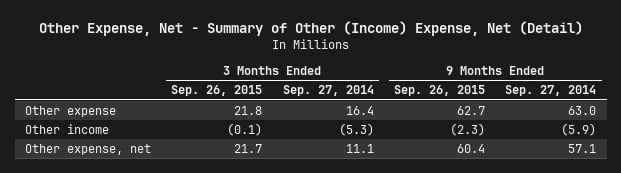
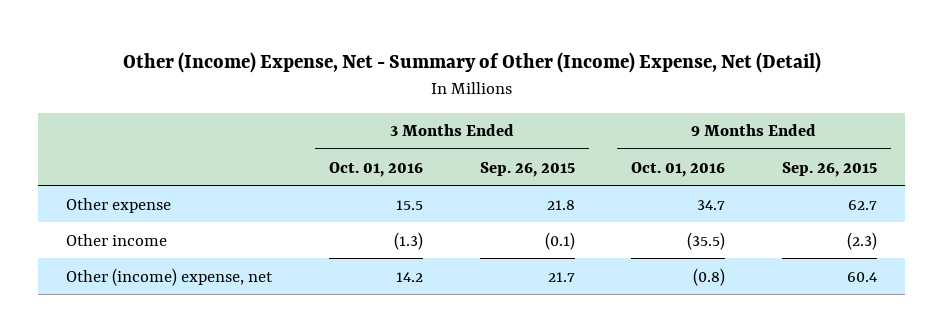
[38,21,583,37] Other Expense, Net - Summary of Other (Income) Expense, Net (Detail) -> [122,51,821,73] Other (Income) Expense, Net - Summary of Other (Income) Expense, Net (Detail)
[282,85,374,97] Sep. 27, 2014 -> none
[505,85,597,97] Sep. 27, 2014 -> none
none -> [328,161,423,177] Oct. 01, 2016
none -> [631,161,726,177] Oct. 01, 2016
[24,144,151,156] Other expense, net -> [66,267,274,286] Other (income) expense, net

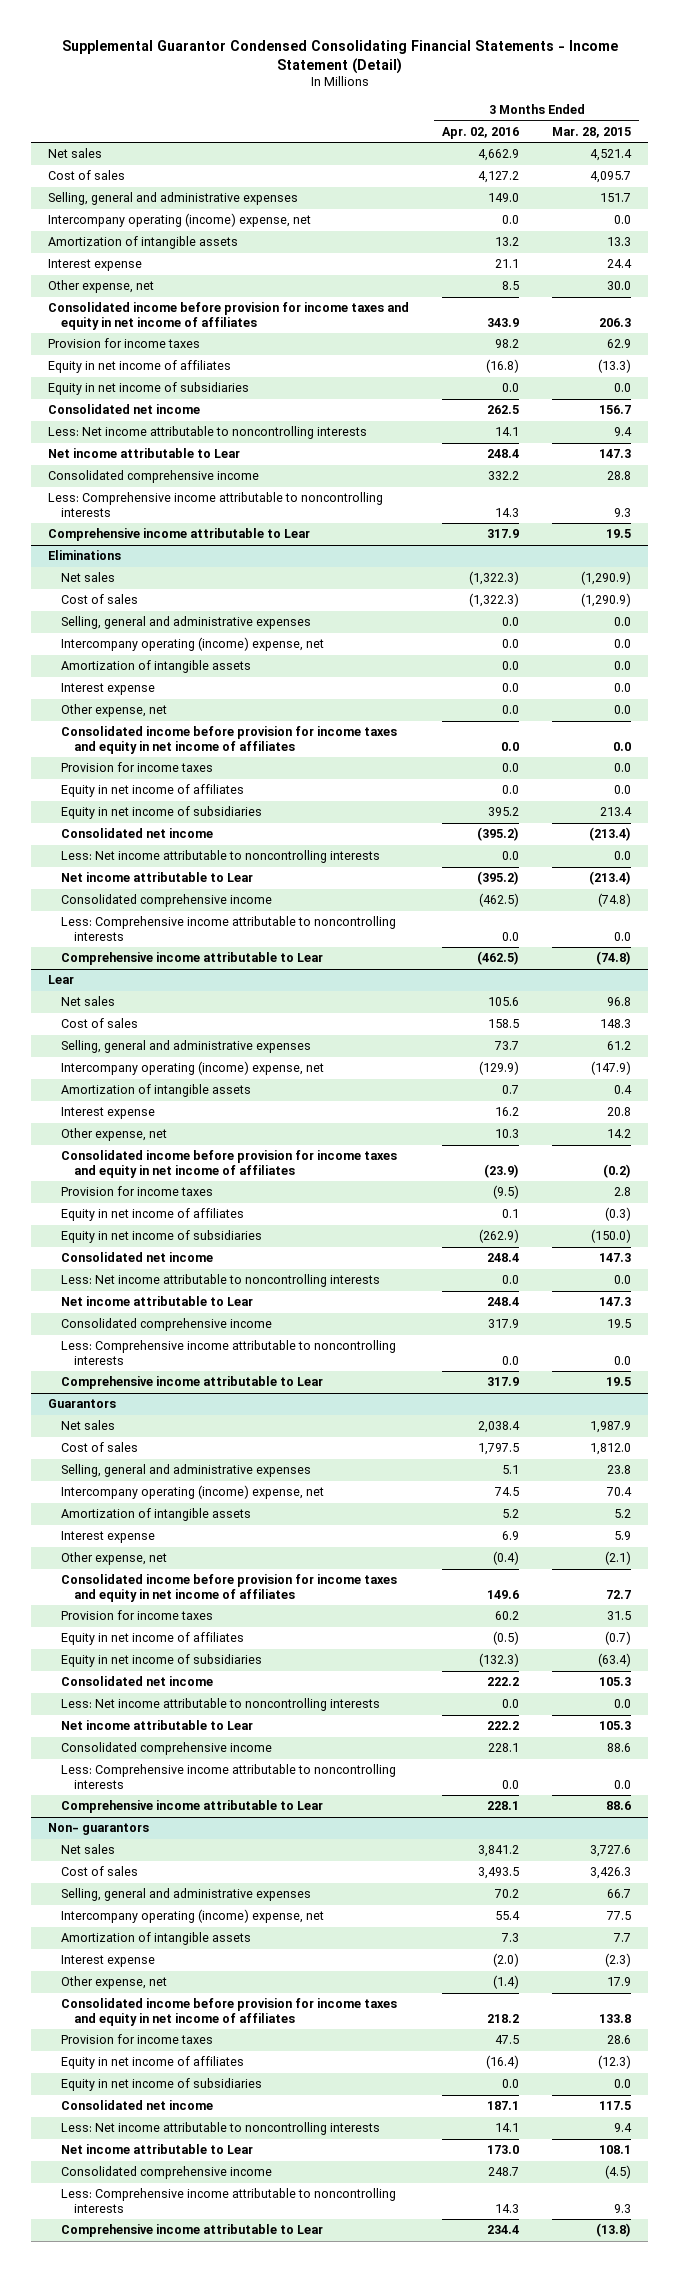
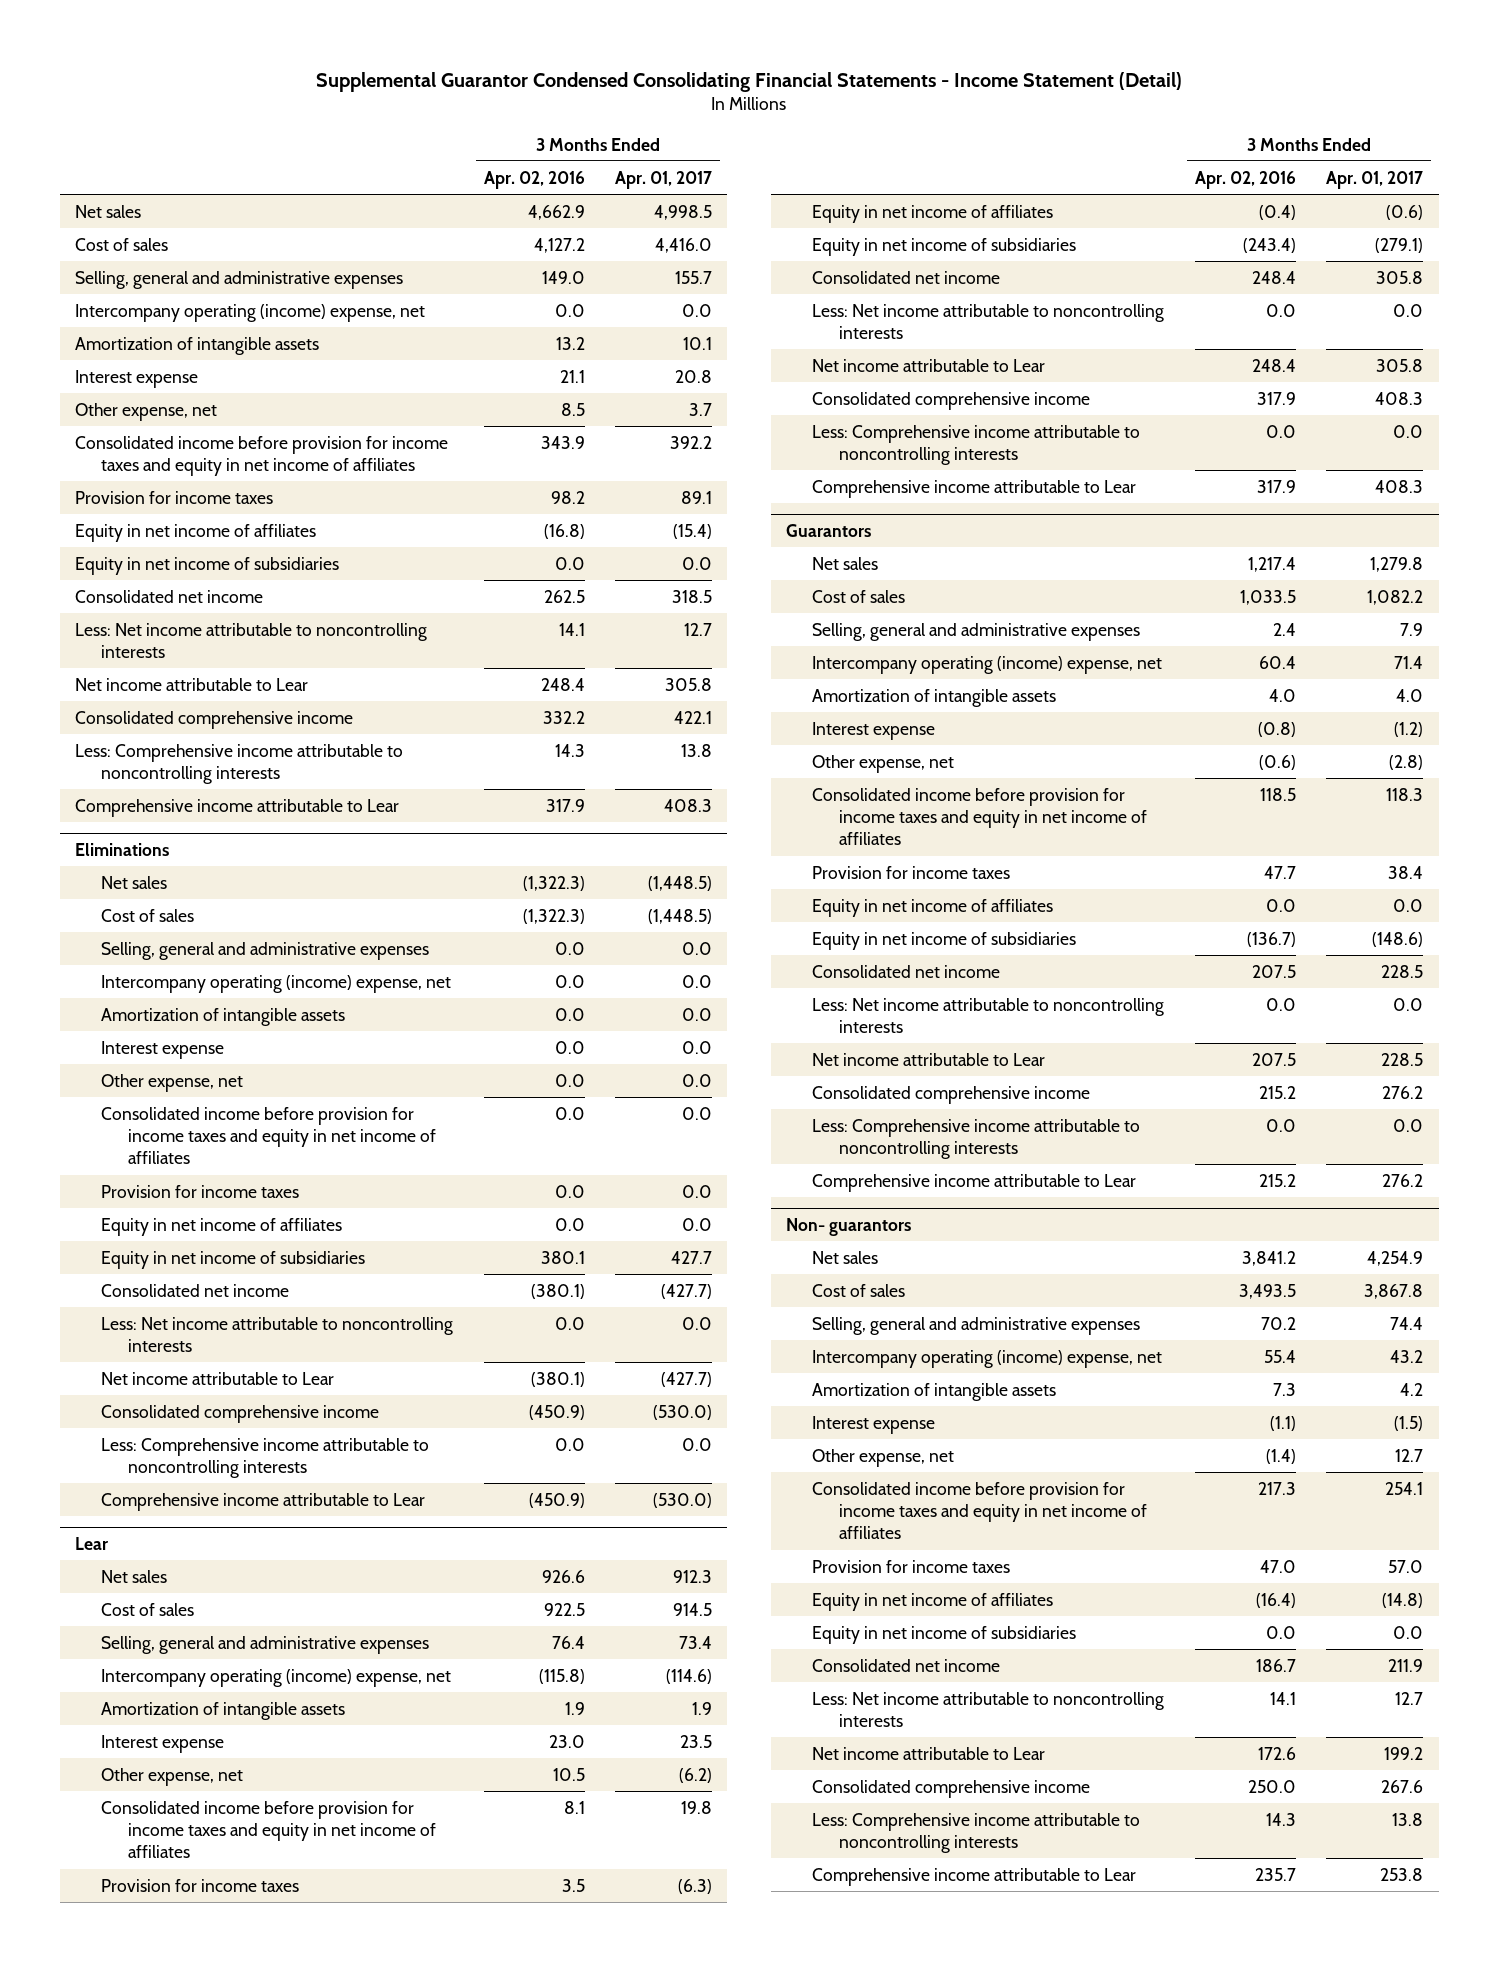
[552,126,632,138] Mar. 28, 2015 -> none
none -> [615,170,713,189] Apr. 01, 2017
[488,807,520,817] 395.2 -> [540,1250,585,1264] 380.1
[477,827,520,842] (395.2) -> [530,1283,585,1299] (380.1)
[477,871,520,886] (395.2) -> [530,1371,585,1387] (380.1)
[479,893,520,908] (462.5) -> [528,1404,585,1420] (450.9)
[477,951,520,966] (462.5) -> [528,1492,585,1508] (450.9)
[488,997,520,1007] 105.6 -> [541,1569,585,1583] 926.6
[488,1019,520,1029] 158.5 -> [543,1602,585,1616] 922.5
[494,1041,520,1051] 73.7 -> [551,1635,585,1649] 76.4
[479,1061,520,1076] (129.9) -> [538,1668,585,1684] (115.8)
[502,1085,520,1095] 0.7 -> [564,1701,585,1715] 1.9
[495,1107,520,1117] 16.2 -> [548,1734,585,1748] 23.0
[495,1129,520,1139] 10.3 -> [552,1767,585,1781] 10.5
[484,1163,520,1178] (23.9) -> [563,1800,585,1814] 8.1
[493,1185,520,1200] (9.5) -> [561,1878,585,1892] 3.5
[502,1209,520,1219] 0.1 -> [1258,204,1296,220] (0.4)
[479,1229,520,1244] (262.9) -> [1242,237,1296,253] (243.4)
[478,1421,521,1434] 2,038.4 -> [1247,556,1296,572] 1,217.4
[478,1443,520,1456] 1,797.5 -> [1239,589,1296,605] 1,033.5
[502,1465,520,1475] 5.1 -> [1272,622,1296,636] 2.4
[494,1487,520,1497] 74.5 -> [1258,655,1296,669] 60.4
[502,1509,520,1519] 5.2 -> [1268,688,1296,702] 4.0
[502,1531,520,1541] 6.9 -> [1257,721,1296,737] (0.8)
[493,1551,520,1566] (0.4) -> [1258,754,1296,770] (0.6)
[487,1589,520,1599] 149.6 -> [1259,787,1296,801] 118.5
[495,1611,520,1621] 60.2 -> [1263,865,1296,879] 47.7
[493,1631,520,1646] (0.5) -> [1265,898,1296,912] 0.0
[479,1653,520,1668] (132.3) -> [1246,931,1296,947] (136.7)
[487,1677,520,1687] 222.2 -> [1251,964,1296,978] 207.5
[487,1721,520,1731] 222.2 -> [1251,1052,1296,1066] 207.5
[488,1743,520,1753] 228.1 -> [1258,1085,1296,1099] 215.2
[487,1801,520,1811] 228.1 -> [1258,1173,1296,1187] 215.2
[493,1953,520,1968] (2.0) -> [1269,1415,1296,1431] (1.1)
[487,2013,520,2023] 218.2 -> [1257,1481,1296,1495] 217.3
[495,2035,520,2045] 47.5 -> [1259,1559,1296,1573] 47.0
[487,2101,520,2111] 187.1 -> [1255,1658,1296,1672] 186.7
[487,2145,520,2155] 173.0 -> [1257,1746,1296,1760] 172.6
[488,2167,520,2177] 248.7 -> [1247,1779,1296,1793] 250.0
[487,2225,520,2235] 234.4 -> [1254,1867,1296,1881] 235.7

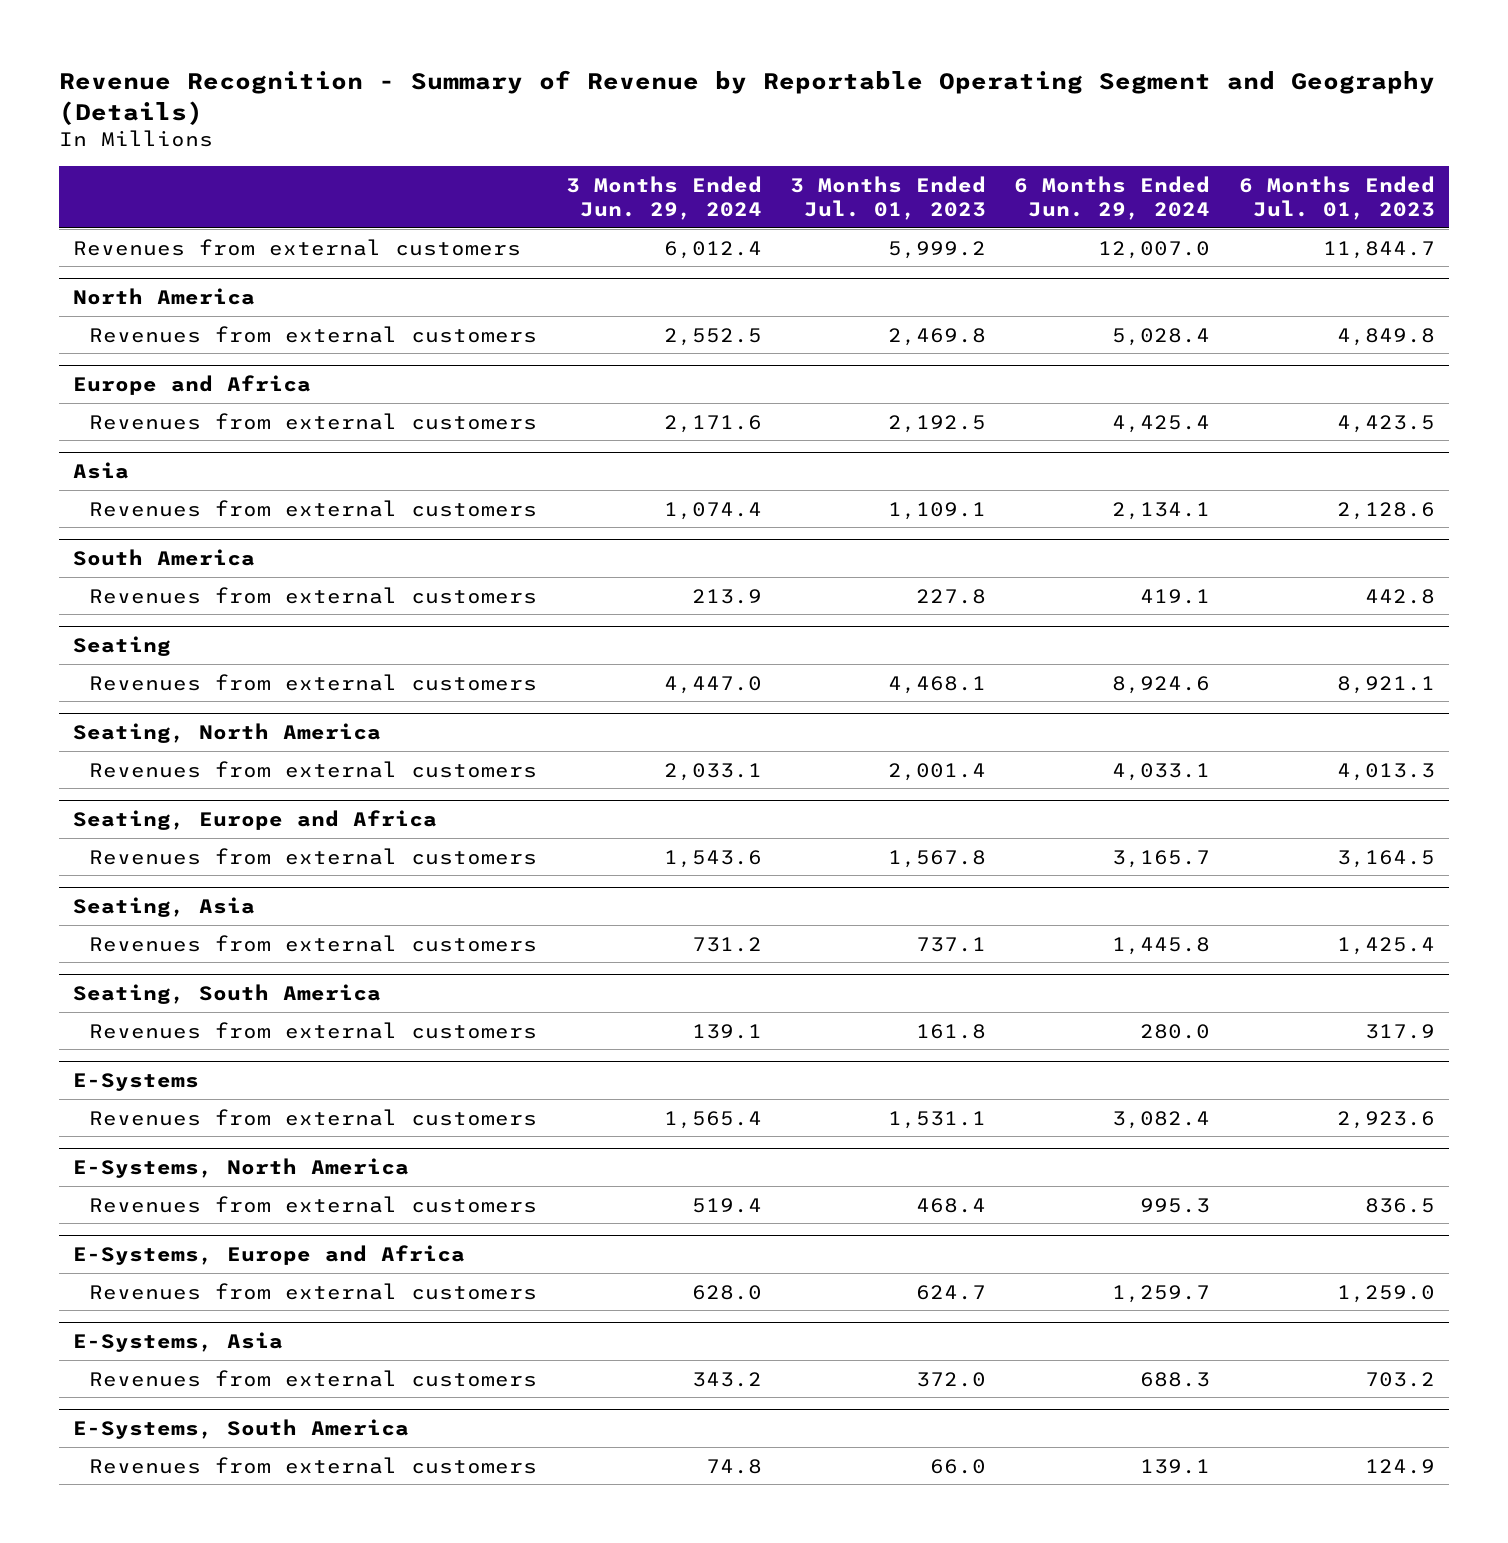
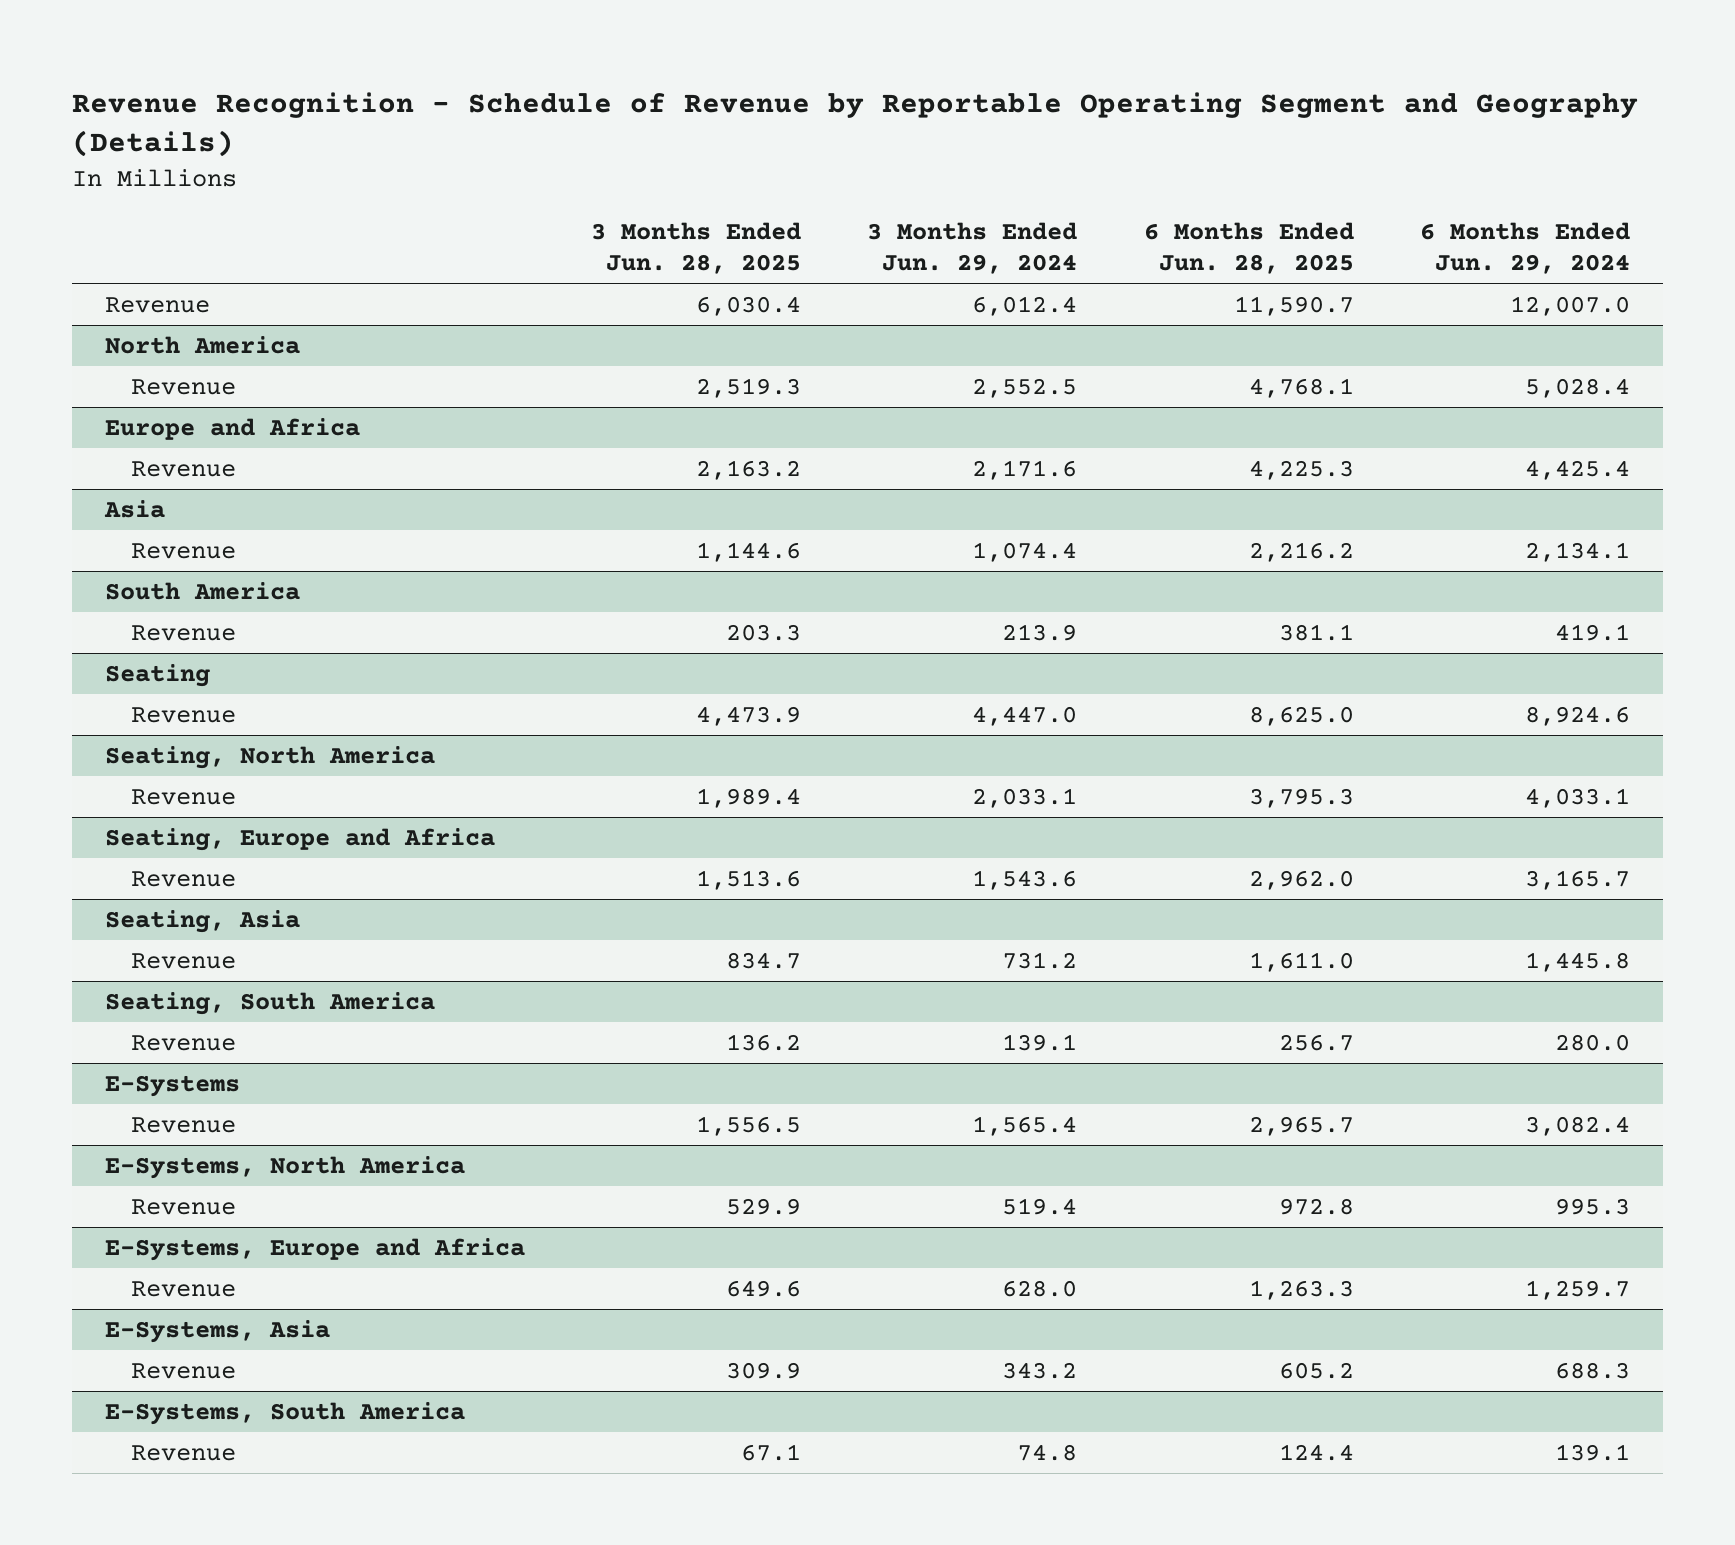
[58,70,1435,125] Revenue Recognition - Summary of Revenue by Reportable Operating Segment and Geography (Details) -> [71,91,1638,158] Revenue Recognition - Schedule of Revenue by Reportable Operating Segment and Geography (Details)
[789,175,986,221] 3 Months Ended Jul. 01, 2023 -> none
[1238,175,1435,221] 6 Months Ended Jul. 01, 2023 -> none
none -> [591,222,802,275] 3 Months Ended Jun. 28, 2025
none -> [1143,222,1354,275] 6 Months Ended Jun. 28, 2025
[72,238,521,256] Revenues from external customers -> [105,297,211,314] Revenue
[89,325,538,343] Revenues from external customers -> [130,379,236,396] Revenue
[89,412,538,430] Revenues from external customers -> [130,461,236,478] Revenue
[89,499,538,517] Revenues from external customers -> [130,543,236,560] Revenue
[89,586,538,604] Revenues from external customers -> [130,625,236,642] Revenue
[89,673,538,691] Revenues from external customers -> [130,707,236,724] Revenue
[89,760,538,778] Revenues from external customers -> [130,789,236,806] Revenue
[89,847,538,865] Revenues from external customers -> [130,871,236,888] Revenue
[89,934,538,952] Revenues from external customers -> [130,953,236,970] Revenue
[89,1021,538,1039] Revenues from external customers -> [130,1035,236,1052] Revenue
[89,1108,538,1126] Revenues from external customers -> [130,1117,236,1134] Revenue
[89,1195,538,1213] Revenues from external customers -> [130,1199,236,1216] Revenue
[89,1282,538,1300] Revenues from external customers -> [130,1281,236,1298] Revenue
[89,1369,538,1387] Revenues from external customers -> [130,1363,236,1380] Revenue
[89,1456,538,1474] Revenues from external customers -> [130,1445,236,1462] Revenue

